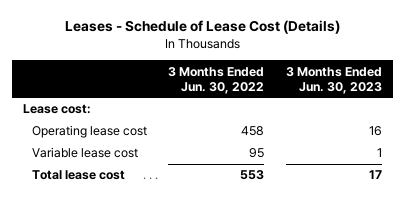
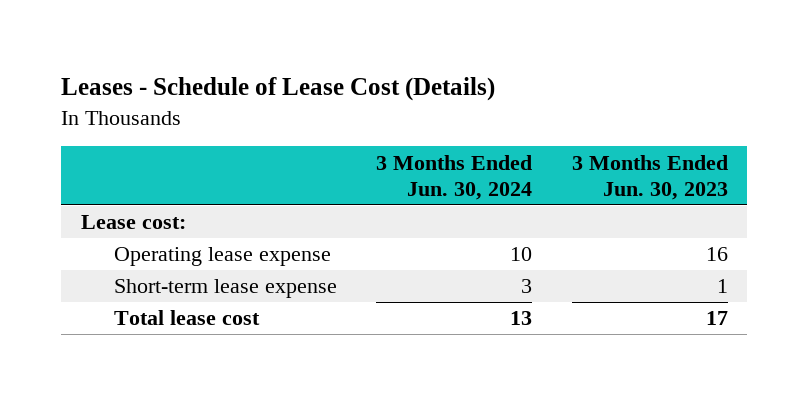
[168,66,265,94] 3 Months Ended Jun. 30, 2022 -> none
none -> [376,154,533,200] 3 Months Ended Jun. 30, 2024
[31,125,147,139] Operating lease cost -> [114,247,332,267] Operating lease expense
[31,147,138,159] Variable lease cost -> [114,279,338,299] Short-term lease expense

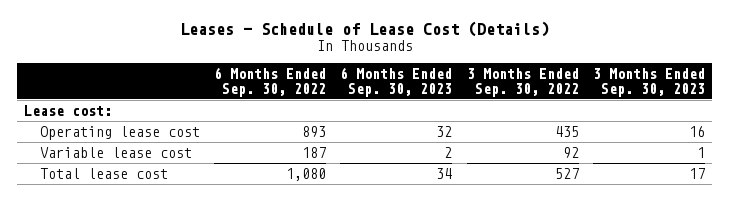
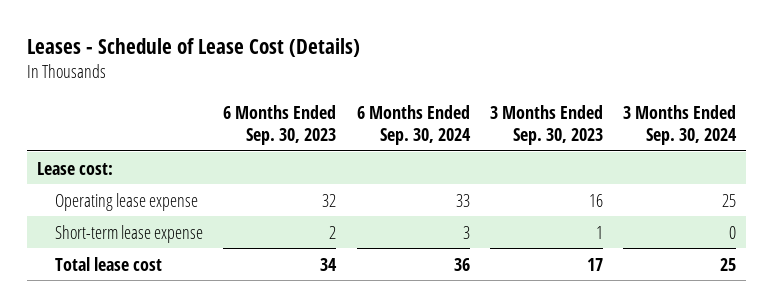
[214,66,327,97] 6 Months Ended Sep. 30, 2022 -> none
[466,67,579,97] 3 Months Ended Sep. 30, 2022 -> none
none -> [356,104,471,145] 6 Months Ended Sep. 30, 2024
none -> [623,104,738,145] 3 Months Ended Sep. 30, 2024
[39,125,200,140] Operating lease cost -> [54,192,198,211] Operating lease expense
[39,146,192,158] Variable lease cost -> [54,224,203,243] Short-term lease expense

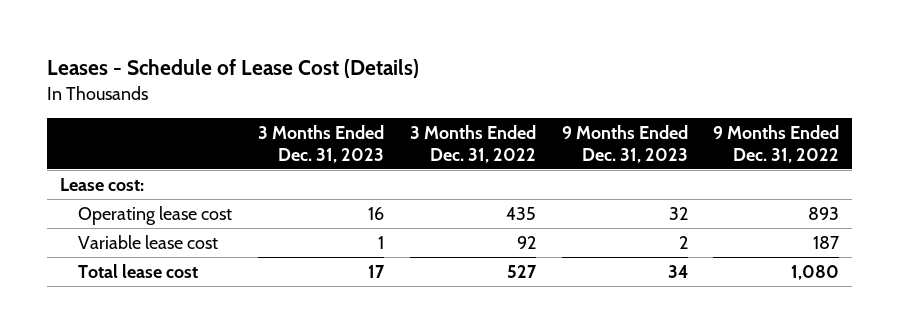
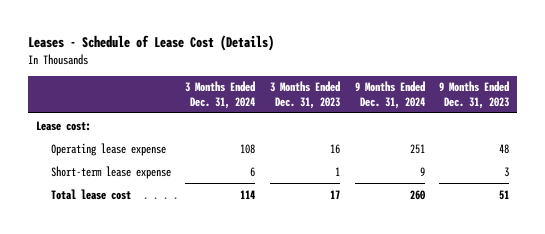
[409,124,536,163] 3 Months Ended Dec. 31, 2022 -> none
[713,124,840,163] 9 Months Ended Dec. 31, 2022 -> none
none -> [185,81,256,109] 3 Months Ended Dec. 31, 2024
none -> [354,81,425,109] 9 Months Ended Dec. 31, 2024
[78,234,219,249] Variable lease cost -> none
[78,205,233,225] Operating lease cost -> [50,142,166,156] Operating lease expense
[668,206,688,220] 32 -> [499,143,510,154] 48
none -> [50,165,171,179] Short-term lease expense
[667,264,688,278] 34 -> [499,189,510,200] 51

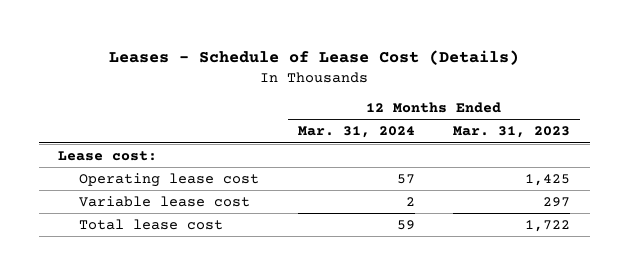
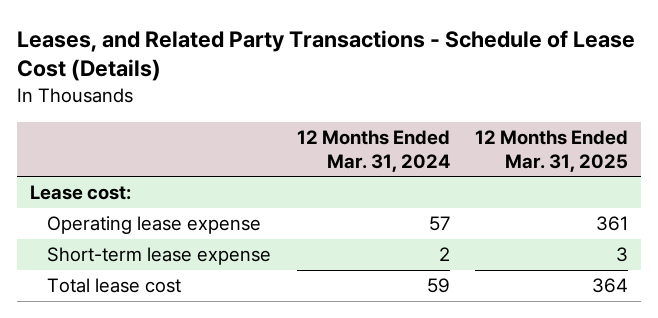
[109,49,520,65] Leases - Schedule of Lease Cost (Details) -> [16,29,635,82] Leases, and Related Party Transactions - Schedule of Lease Cost (Details)
[453,126,571,139] Mar. 31, 2023 -> none
none -> [475,129,629,172] 12 Months Ended Mar. 31, 2025
[78,172,259,187] Operating lease cost -> [46,216,261,235] Operating lease expense
[78,195,250,207] Variable lease cost -> [46,247,271,266] Short-term lease expense

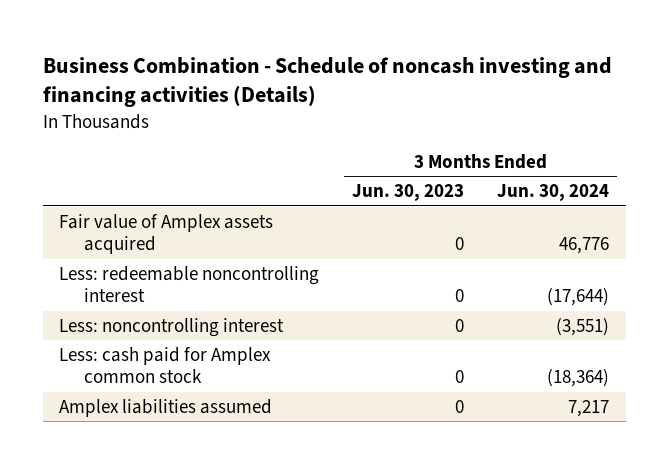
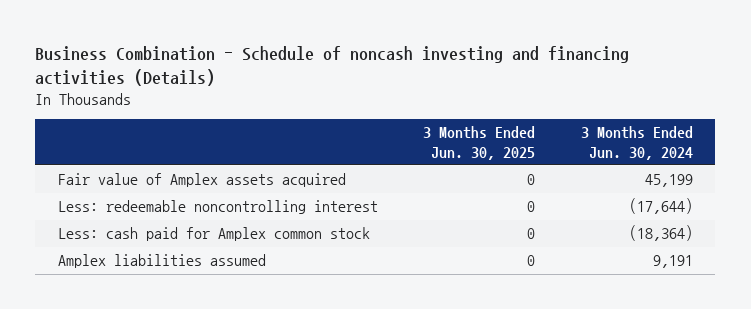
[352,184,465,202] Jun. 30, 2023 -> none
none -> [423,126,536,160] 3 Months Ended Jun. 30, 2025
[559,237,610,255] 46,776 -> [644,174,693,188] 45,199
[59,317,285,337] Less: noncontrolling interest -> none
[568,399,610,417] 7,217 -> [652,255,693,269] 9,191

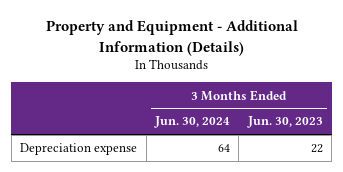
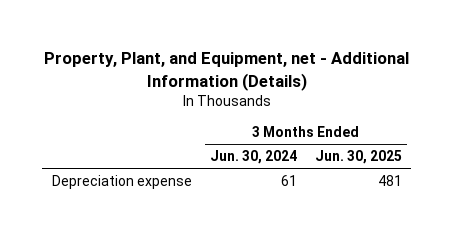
[45,20,298,56] Property and Equipment - Additional Information (Details) -> [43,52,409,91] Property, Plant, and Equipment, net - Additional Information (Details)
[246,116,323,129] Jun. 30, 2023 -> none
none -> [315,150,403,165] Jun. 30, 2025
[218,144,231,153] 64 -> [280,175,297,187] 61

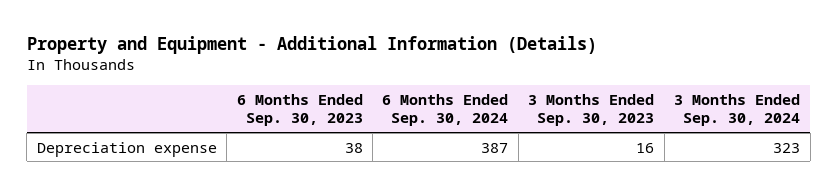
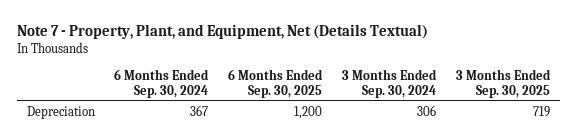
[26,35,597,54] Property and Equipment - Additional Information (Details) -> [16,24,428,40] Note 7 - Property, Plant, and Equipment, Net (Details Textual)
[236,93,363,127] 6 Months Ended Sep. 30, 2023 -> none
[528,93,655,127] 3 Months Ended Sep. 30, 2023 -> none
none -> [228,68,324,99] 6 Months Ended Sep. 30, 2025
none -> [455,68,551,99] 3 Months Ended Sep. 30, 2025
[36,141,217,157] Depreciation expense -> [26,106,95,120] Depreciation
[481,142,509,153] 387 -> [190,105,209,117] 367
[773,142,801,153] 323 -> [417,105,437,117] 306

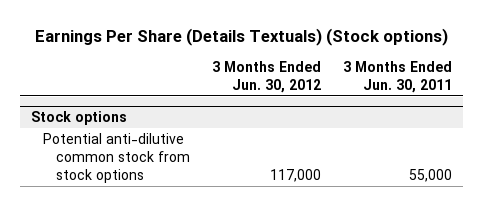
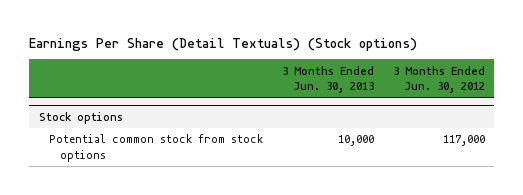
[34,27,448,46] Earnings Per Share (Details Textuals) (Stock options) -> [29,37,418,51] Earnings Per Share (Detail Textuals) (Stock options)
[343,60,453,93] 3 Months Ended Jun. 30, 2011 -> none
none -> [281,65,374,93] 3 Months Ended Jun. 30, 2013
[43,132,190,184] Potential anti-dilutive common stock from stock options -> [49,134,264,162] Potential common stock from stock options

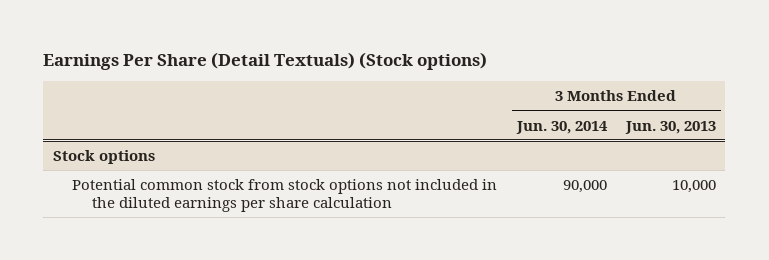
[392,65,485,93] 3 Months Ended Jun. 30, 2012 -> none
none -> [515,120,608,134] Jun. 30, 2014
[49,134,264,162] Potential common stock from stock options -> [72,179,498,212] Potential common stock from stock options not included in the diluted earnings per share calculation

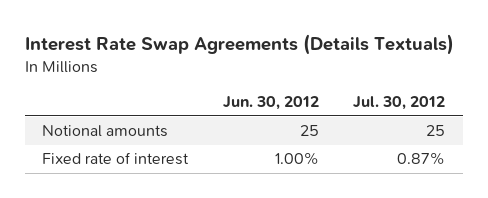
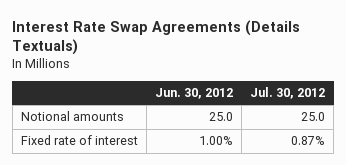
[299,125,319,137] 25 -> [209,112,234,122] 25.0
[426,125,446,137] 25 -> [301,112,326,122] 25.0

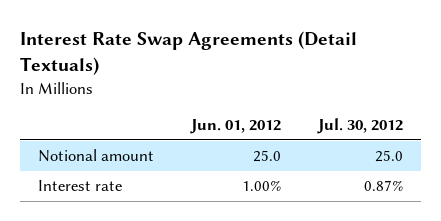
[12,19,301,56] Interest Rate Swap Agreements (Details Textuals) -> [19,31,357,76] Interest Rate Swap Agreements (Detail Textuals)
[155,88,234,100] Jun. 30, 2012 -> none
none -> [190,119,282,135] Jun. 01, 2012
[20,111,124,122] Notional amounts -> [38,149,155,163] Notional amount
[20,135,138,146] Fixed rate of interest -> [38,180,123,192] Interest rate

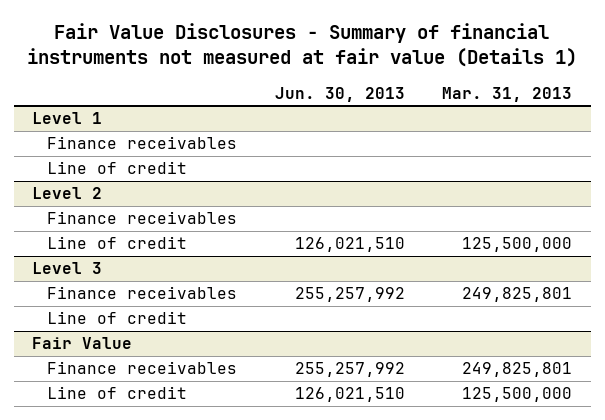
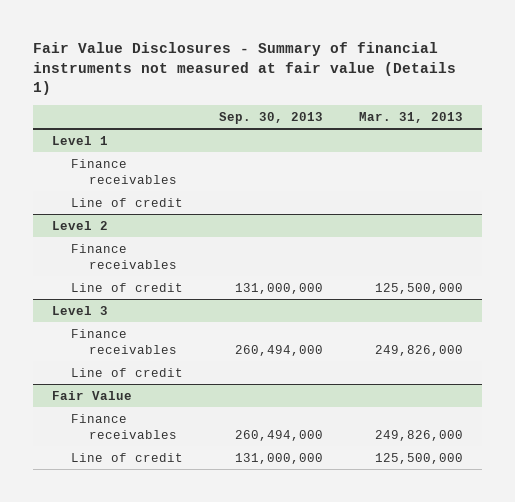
[274,86,405,102] Jun. 30, 2013 -> none
none -> [219,111,324,124] Sep. 30, 2013
[462,287,573,303] 249,825,801 -> [375,344,464,356] 249,826,000
[462,362,573,378] 249,825,801 -> [375,429,464,441] 249,826,000

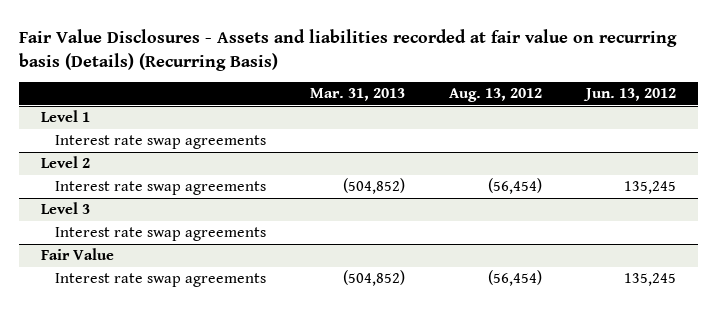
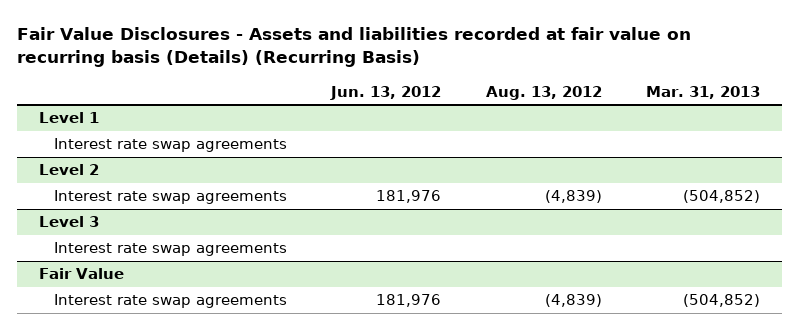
[488,178,543,195] (56,454) -> [544,190,602,204] (4,839)
[624,181,677,195] 135,245 -> [376,190,442,204] 181,976
[488,270,543,287] (56,454) -> [544,294,602,308] (4,839)
[624,273,677,287] 135,245 -> [376,294,442,308] 181,976

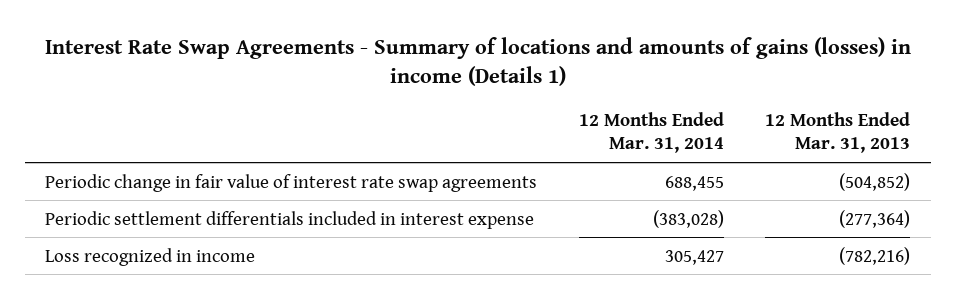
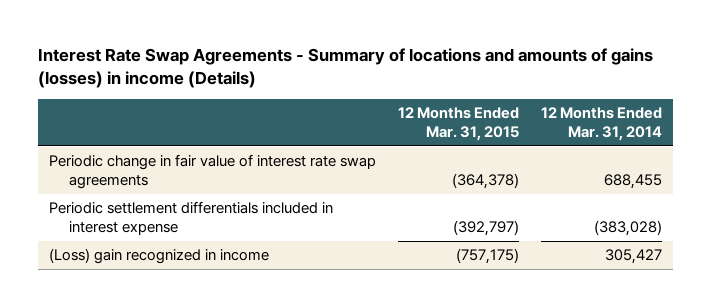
[44,36,911,86] Interest Rate Swap Agreements - Summary of locations and amounts of gains (losses) in income (Details 1) -> [37,47,653,89] Interest Rate Swap Agreements - Summary of locations and amounts of gains (losses) in income (Details)
[764,112,910,154] 12 Months Ended Mar. 31, 2013 -> none
none -> [397,107,519,141] 12 Months Ended Mar. 31, 2015
[45,247,256,266] Loss recognized in income -> [48,248,269,265] (Loss) gain recognized in income

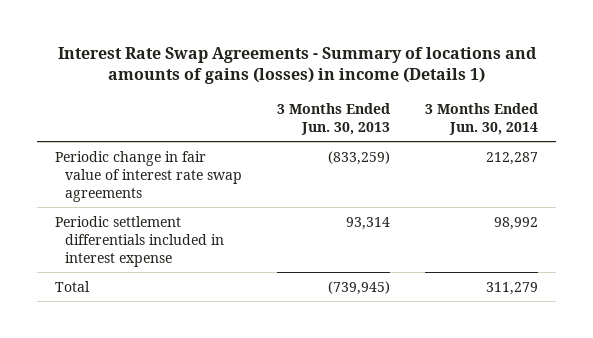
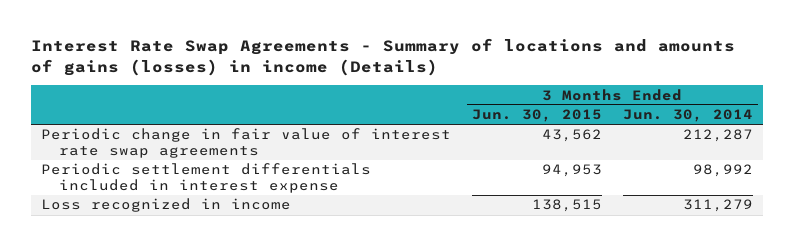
[57,46,537,85] Interest Rate Swap Agreements - Summary of locations and amounts of gains (losses) in income (Details 1) -> [30,38,735,77] Interest Rate Swap Agreements - Summary of locations and amounts of gains (losses) in income (Details)
[277,102,391,135] 3 Months Ended Jun. 30, 2013 -> none
none -> [472,109,603,123] Jun. 30, 2015
[54,280,90,292] Total -> [41,198,292,213] Loss recognized in income

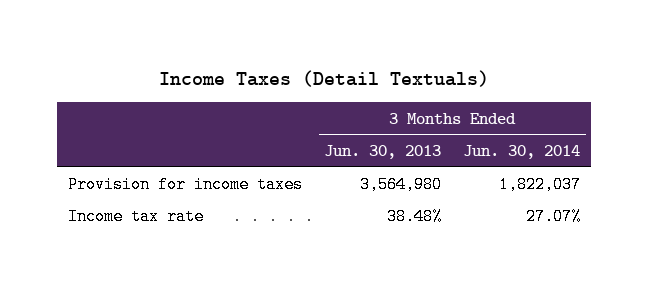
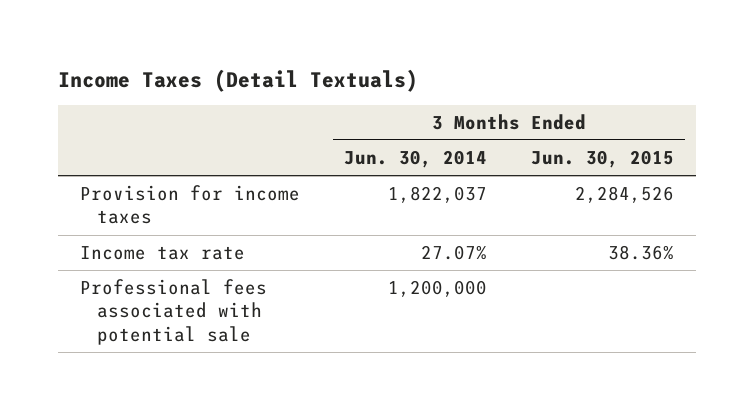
[324,144,442,159] Jun. 30, 2013 -> none
none -> [531,149,675,168] Jun. 30, 2015
none -> [80,278,268,346] Professional fees associated with potential sale

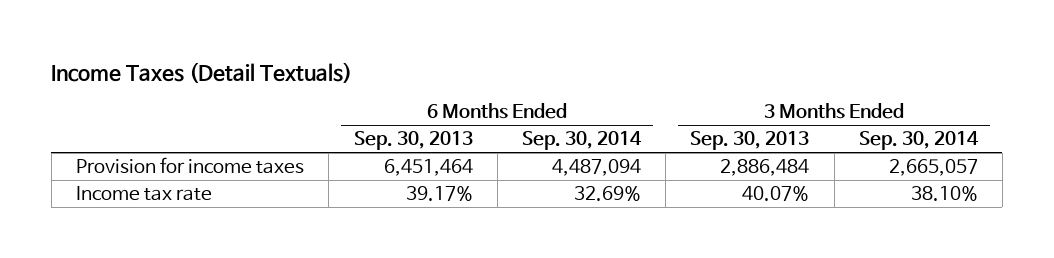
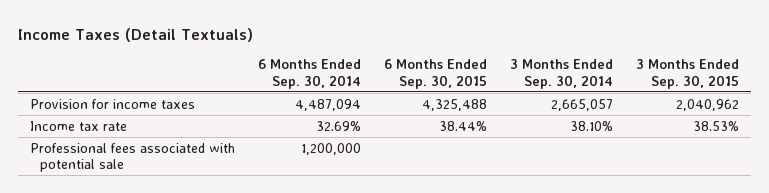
[353,131,473,151] Sep. 30, 2013 -> none
[690,131,810,151] Sep. 30, 2013 -> none
none -> [383,59,487,89] 6 Months Ended Sep. 30, 2015
none -> [636,59,740,89] 3 Months Ended Sep. 30, 2015
none -> [29,142,235,173] Professional fees associated with potential sale

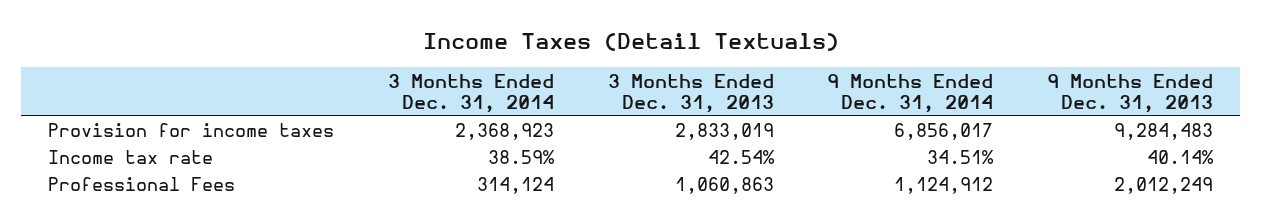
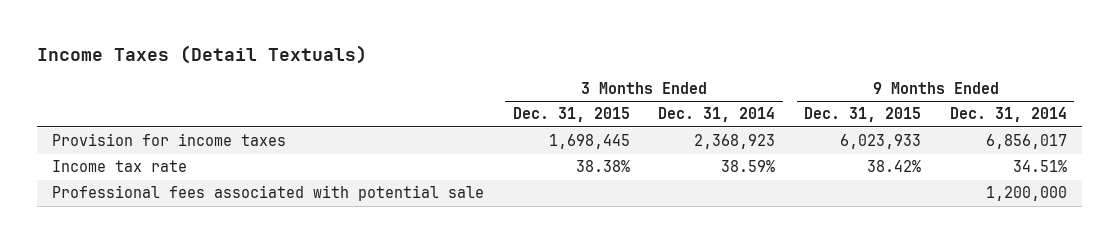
[607,73,774,113] 3 Months Ended Dec. 31, 2013 -> none
[1047,73,1214,113] 9 Months Ended Dec. 31, 2013 -> none
none -> [512,107,630,123] Dec. 31, 2015
none -> [804,107,922,123] Dec. 31, 2015
[47,177,235,192] Professional Fees -> none
none -> [51,185,484,202] Professional fees associated with potential sale

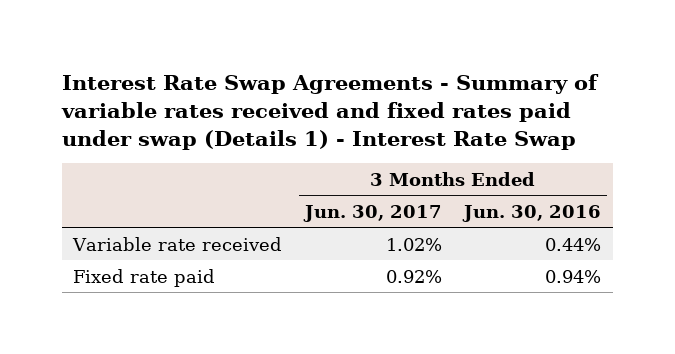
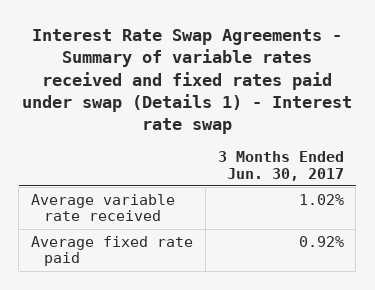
[61,73,600,150] Interest Rate Swap Agreements - Summary of variable rates received and fixed rates paid under swap (Details 1) - Interest Rate Swap -> [22,29,353,134] Interest Rate Swap Agreements - Summary of variable rates received and fixed rates paid under swap (Details 1) - Interest rate swap
[462,204,602,222] Jun. 30, 2016 -> none
[72,236,283,251] Variable rate received -> [31,193,176,222] Average variable rate received
[73,268,216,287] Fixed rate paid -> [31,235,194,267] Average fixed rate paid

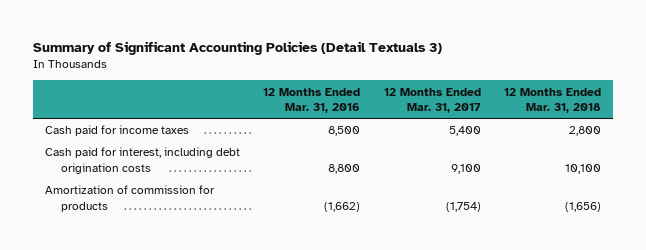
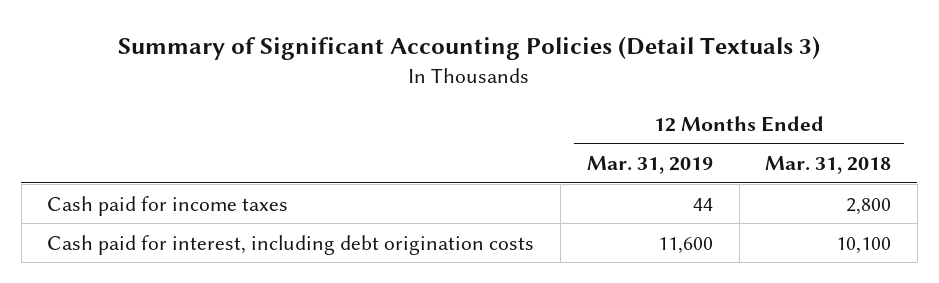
[263,87,361,114] 12 Months Ended Mar. 31, 2016 -> none
[383,87,481,114] 12 Months Ended Mar. 31, 2017 -> none
none -> [586,156,713,175] Mar. 31, 2019
[44,185,215,212] Amortization of commission for products -> none

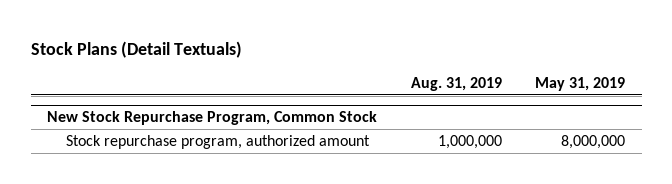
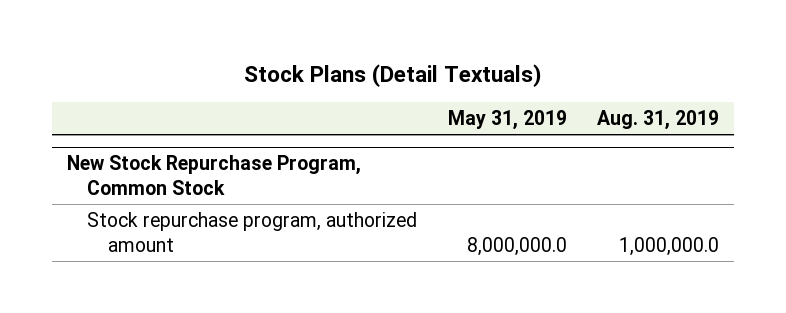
[437,135,502,150] 1,000,000 -> [618,236,719,256] 1,000,000.0
[561,135,626,150] 8,000,000 -> [466,236,567,256] 8,000,000.0

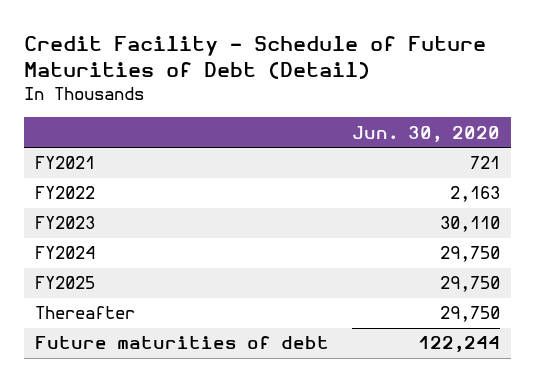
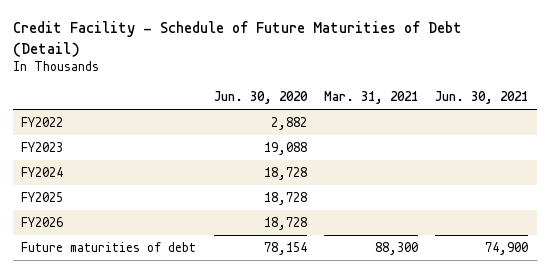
none -> [323,91,418,105] Mar. 31, 2021
none -> [435,91,529,105] Jun. 30, 2021
[35,156,96,170] FY2021 -> none
[35,306,136,320] Thereafter -> none
[449,186,500,203] 2,163 -> [270,116,307,130] 2,882
[439,216,500,233] 30,110 -> [263,141,307,155] 19,088
[439,246,500,263] 29,750 -> [263,166,307,180] 18,728
[439,276,500,293] 29,750 -> [263,191,307,205] 18,728
none -> [21,216,64,227] FY2026
[417,336,500,353] 122,244 -> [263,241,307,255] 78,154

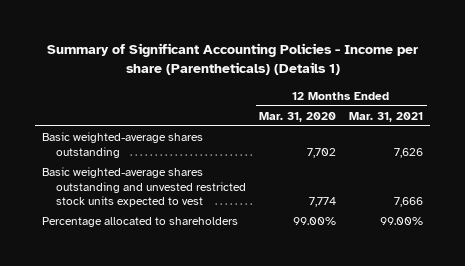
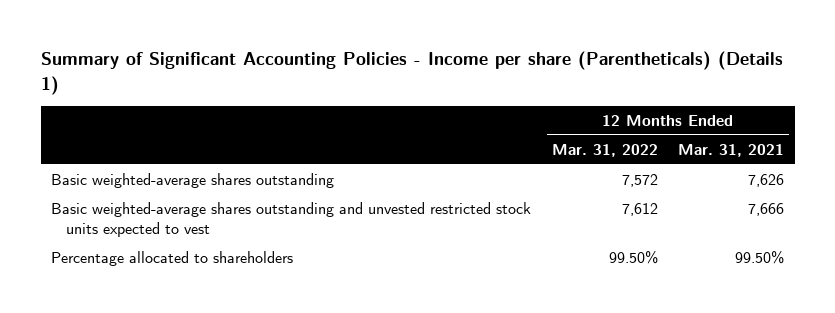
[258,111,336,122] Mar. 31, 2020 -> none
none -> [551,143,658,157] Mar. 31, 2022
[380,217,424,226] 99.00% -> [735,250,785,265] 99.50%

